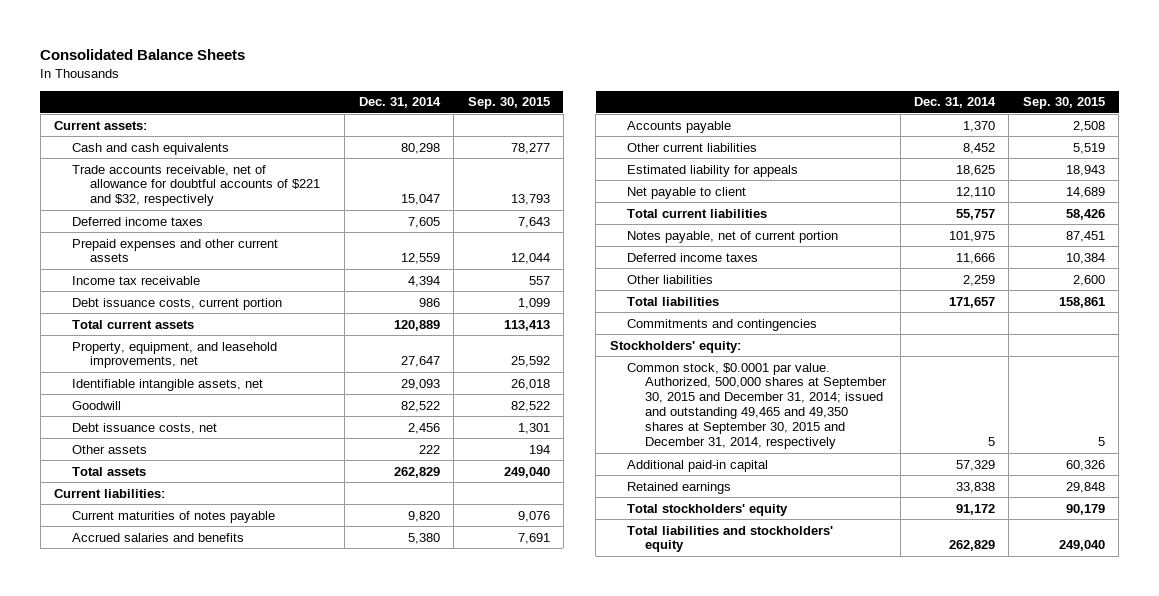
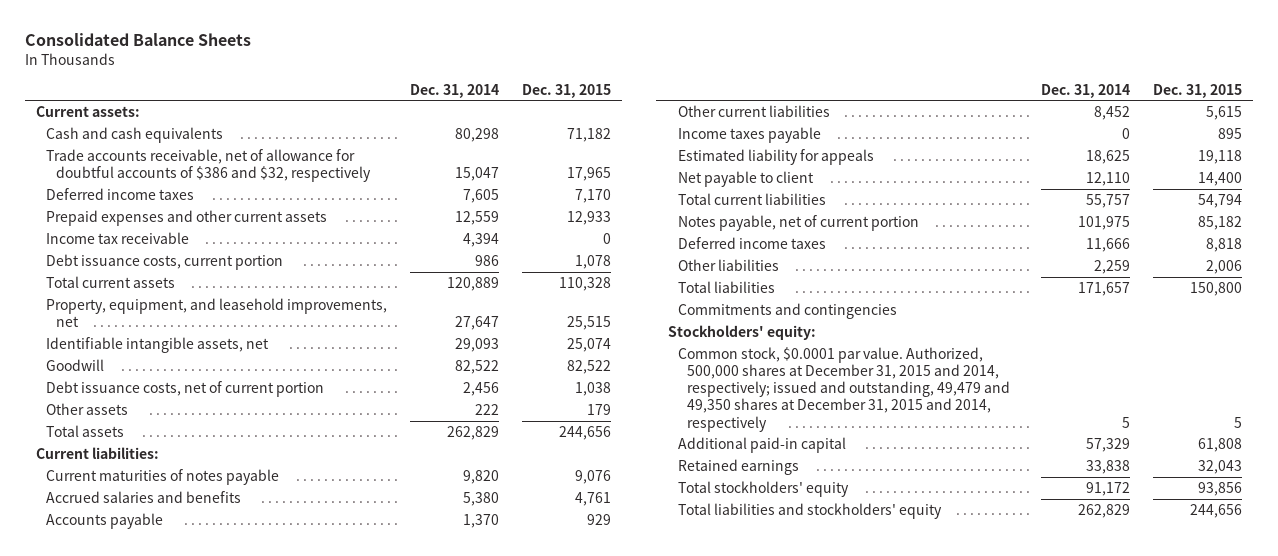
[467,97,550,110] Sep. 30, 2015 -> none
none -> [521,83,611,98] Dec. 31, 2015
[72,164,321,207] Trade accounts receivable, net of allowance for doubtful accounts of $221 and $32, respectively -> [46,148,371,183] Trade accounts receivable, net of allowance for doubtful accounts of $386 and $32, respectively
[72,422,218,434] Debt issuance costs, net -> [46,380,325,397] Debt issuance costs, net of current portion
none -> [677,126,821,143] Income taxes payable
[627,362,888,449] Common stock, $0.0001 par value. Authorized, 500,000 shares at September 30, 2015 and December 31, 2014; issued and outstanding 49,465 and 49,350 shares at September 30, 2015 and December 31, 2014, respectively -> [677,346,1011,432] Common stock, $0.0001 par value. Authorized, 500,000 shares at December 31, 2015 and 2014, respectively; issued and outstanding, 49,479 and 49,350 shares at December 31, 2015 and 2014, respectively

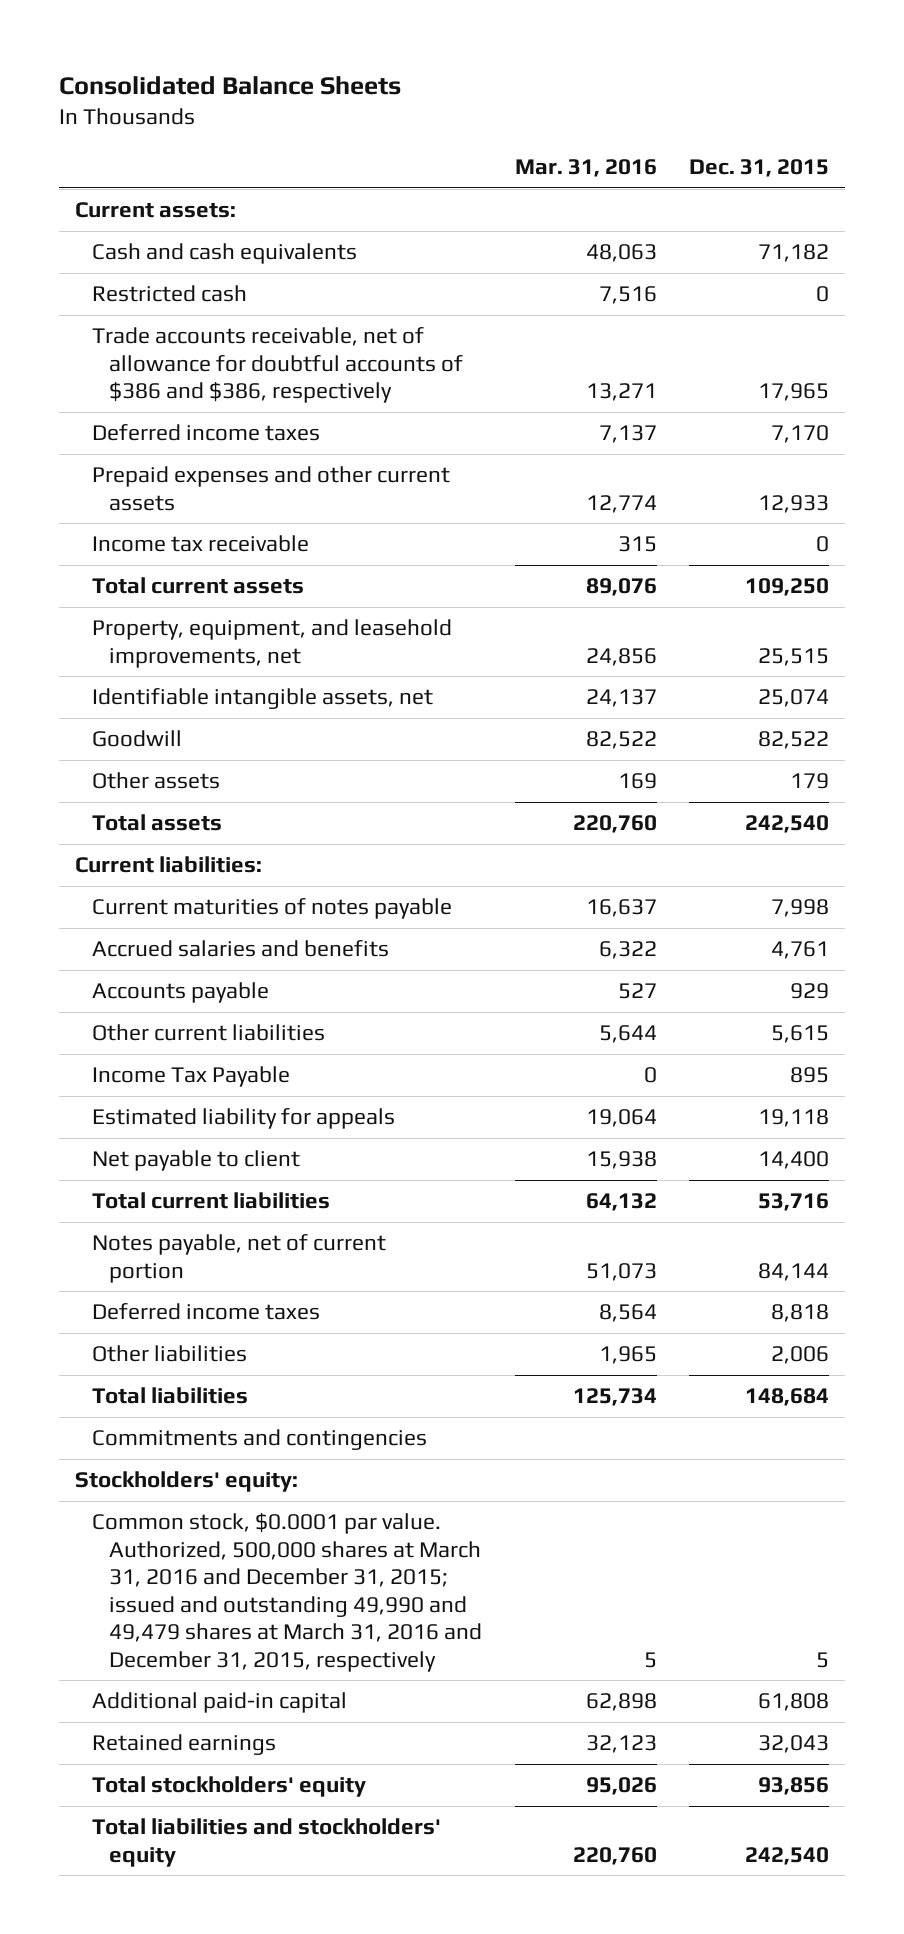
[409,83,499,98] Dec. 31, 2014 -> none
none -> [514,159,657,178] Mar. 31, 2016
none -> [92,285,248,303] Restricted cash
[46,148,371,183] Trade accounts receivable, net of allowance for doubtful accounts of $386 and $32, respectively -> [92,327,464,404] Trade accounts receivable, net of allowance for doubtful accounts of $386 and $386, respectively
[46,253,284,270] Debt issuance costs, current portion -> none
[558,276,611,291] 110,328 -> [744,578,829,597] 109,250
[46,380,325,397] Debt issuance costs, net of current portion -> none
[558,425,611,440] 244,656 -> [744,815,829,834] 242,540
[574,469,611,484] 9,076 -> [770,899,829,918] 7,998
[677,126,821,143] Income taxes payable -> [92,1066,291,1088] Income Tax Payable
[1198,193,1243,208] 54,794 -> [757,1193,829,1212] 53,716
[1198,215,1243,230] 85,182 -> [757,1262,829,1281] 84,144
[1190,281,1243,296] 150,800 -> [744,1388,829,1407] 148,684
[677,346,1011,432] Common stock, $0.0001 par value. Authorized, 500,000 shares at December 31, 2015 and 2014, respectively; issued and outstanding, 49,479 and 49,350 shares at December 31, 2015 and 2014, respectively -> [92,1513,483,1672] Common stock, $0.0001 par value. Authorized, 500,000 shares at March 31, 2016 and December 31, 2015; issued and outstanding 49,990 and 49,479 shares at March 31, 2016 and December 31, 2015, respectively
[1190,503,1243,518] 244,656 -> [744,1846,829,1865] 242,540

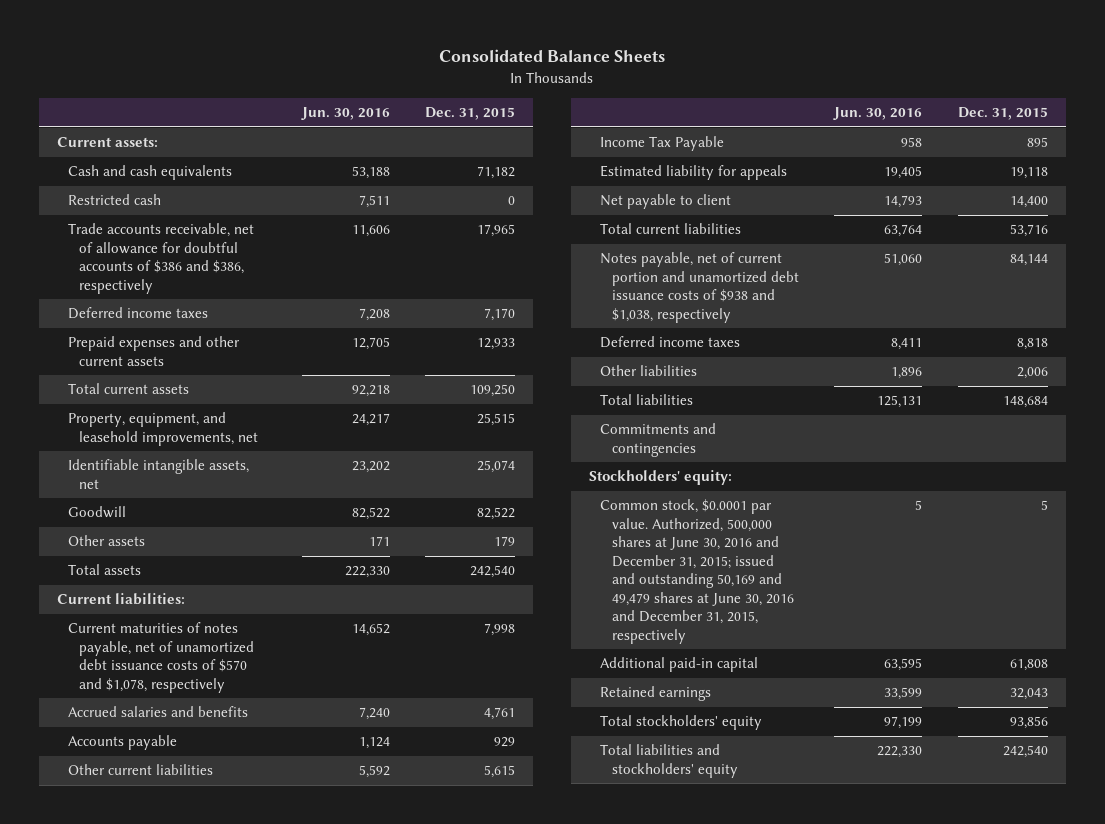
[514,159,657,178] Mar. 31, 2016 -> none
none -> [300,107,390,121] Jun. 30, 2016
[92,535,310,553] Income tax receivable -> none
[92,898,453,920] Current maturities of notes payable -> [67,622,255,693] Current maturities of notes payable, net of unamortized debt issuance costs of $570 and $1,078, respectively
[92,1234,387,1283] Notes payable, net of current portion -> [600,252,799,323] Notes payable, net of current portion and unamortized debt issuance costs of $938 and $1,038, respectively
[92,1513,483,1672] Common stock, $0.0001 par value. Authorized, 500,000 shares at March 31, 2016 and December 31, 2015; issued and outstanding 49,990 and 49,479 shares at March 31, 2016 and December 31, 2015, respectively -> [600,499,794,644] Common stock, $0.0001 par value. Authorized, 500,000 shares at June 30, 2016 and December 31, 2015; issued and outstanding 50,169 and 49,479 shares at June 30, 2016 and December 31, 2015, respectively

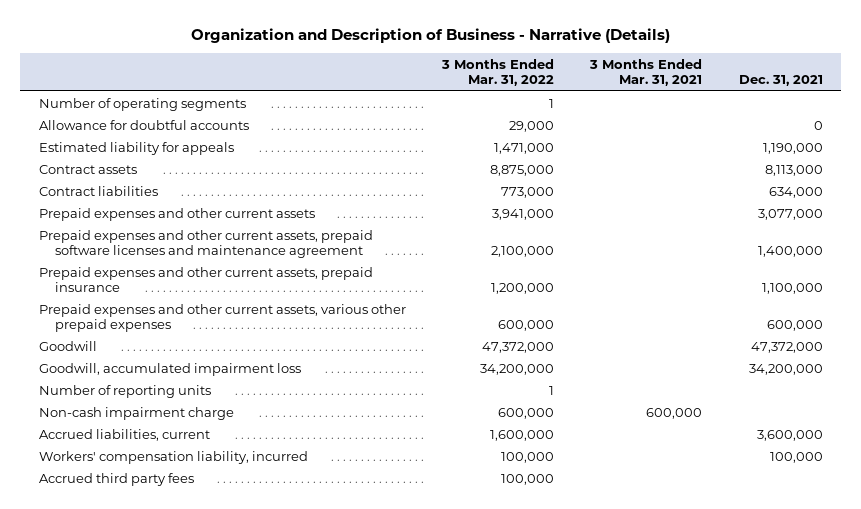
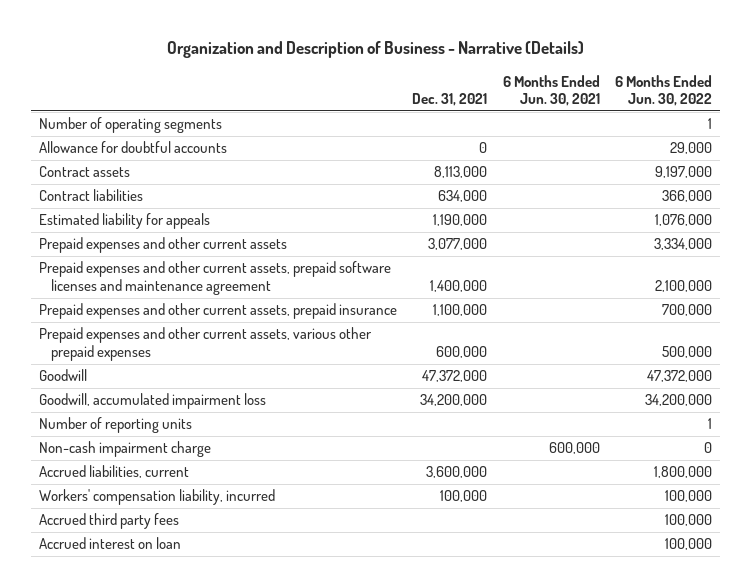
[440,59,554,87] 3 Months Ended Mar. 31, 2022 -> none
[589,59,703,87] 3 Months Ended Mar. 31, 2021 -> none
none -> [502,74,600,107] 6 Months Ended Jun. 30, 2021
none -> [615,74,713,107] 6 Months Ended Jun. 30, 2022
[38,141,234,155] Estimated liability for appeals -> [39,213,211,230] Estimated liability for appeals
none -> [39,537,182,550] Accrued interest on loan

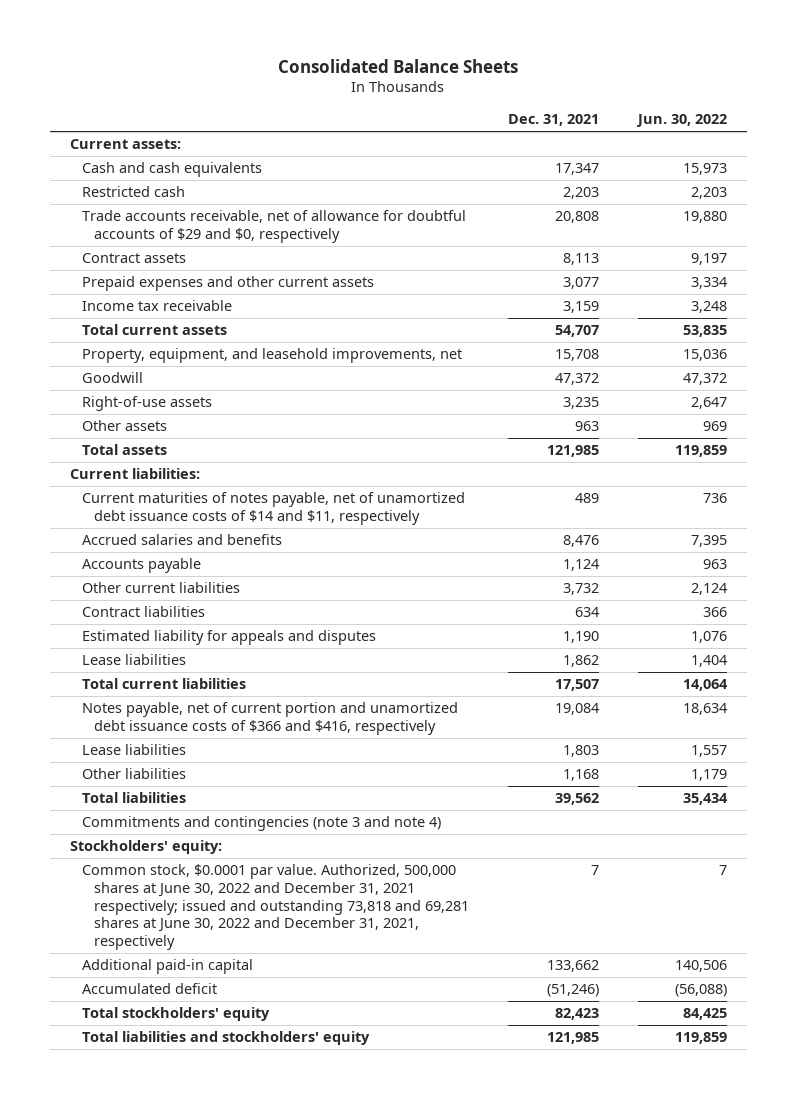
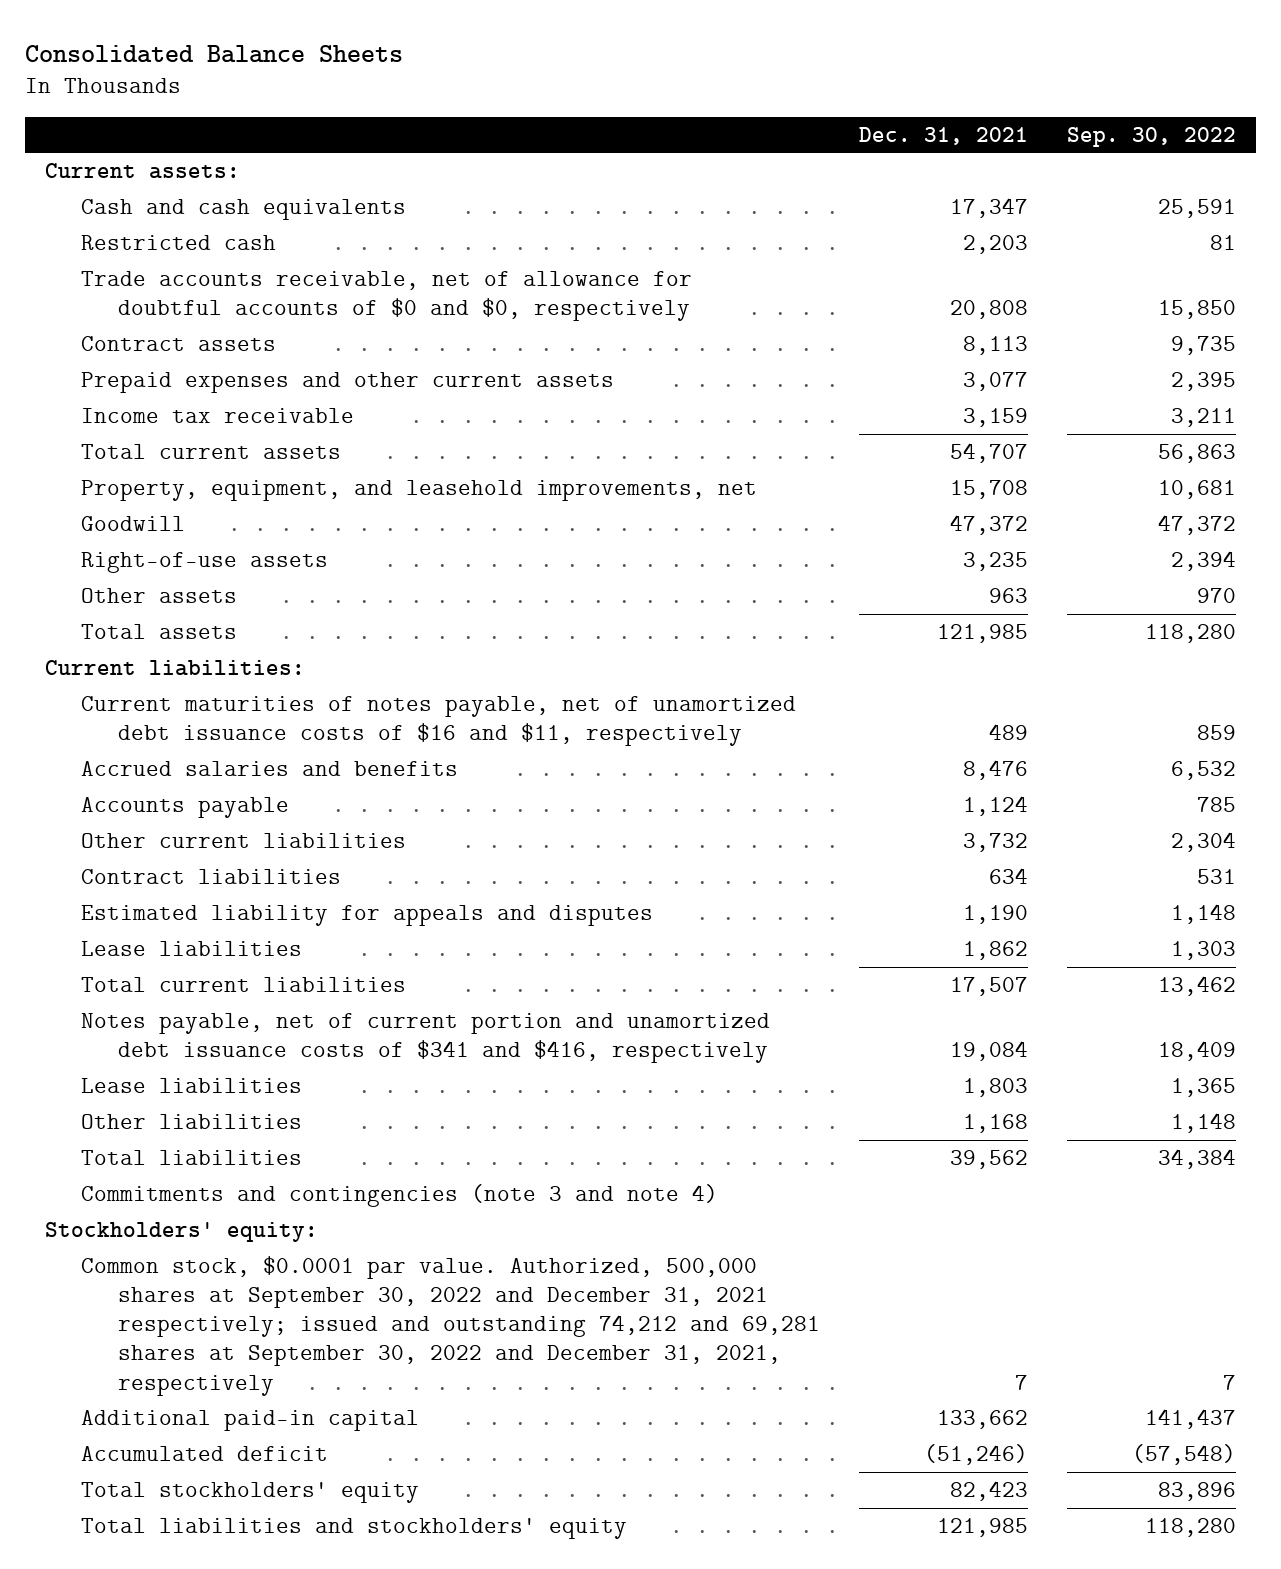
[635,114,727,128] Jun. 30, 2022 -> none
none -> [1067,126,1237,147] Sep. 30, 2022
[81,210,466,243] Trade accounts receivable, net of allowance for doubtful accounts of $29 and $0, respectively -> [81,271,693,322] Trade accounts receivable, net of allowance for doubtful accounts of $0 and $0, respectively
[81,492,465,525] Current maturities of notes payable, net of unamortized debt issuance costs of $14 and $11, respectively -> [81,696,797,747] Current maturities of notes payable, net of unamortized debt issuance costs of $16 and $11, respectively
[81,702,458,735] Notes payable, net of current portion and unamortized debt issuance costs of $366 and $416, respectively -> [81,1013,771,1064] Notes payable, net of current portion and unamortized debt issuance costs of $341 and $416, respectively
[81,864,469,950] Common stock, $0.0001 par value. Authorized, 500,000 shares at June 30, 2022 and December 31, 2021 respectively; issued and outstanding 73,818 and 69,281 shares at June 30, 2022 and December 31, 2021, respectively -> [81,1256,820,1396] Common stock, $0.0001 par value. Authorized, 500,000 shares at September 30, 2022 and December 31, 2021 respectively; issued and outstanding 74,212 and 69,281 shares at September 30, 2022 and December 31, 2021, respectively

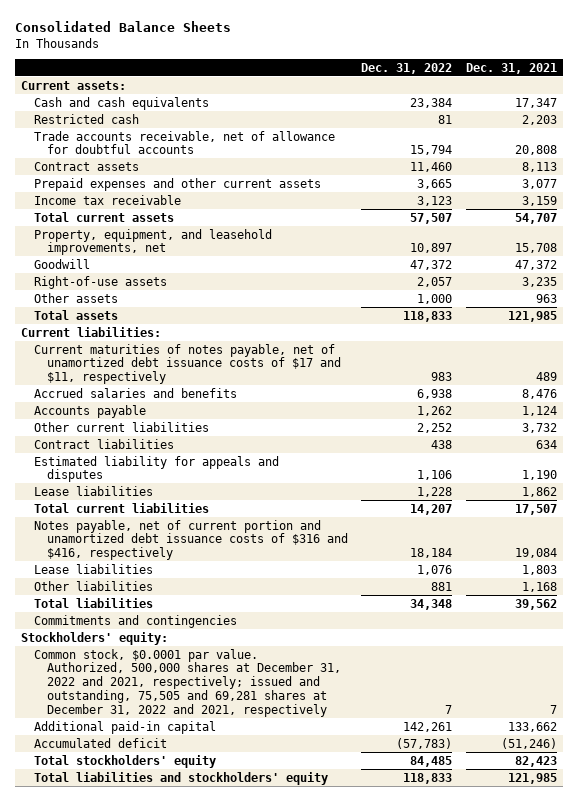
[1067,126,1237,147] Sep. 30, 2022 -> none
none -> [361,62,453,74] Dec. 31, 2022
[81,271,693,322] Trade accounts receivable, net of allowance for doubtful accounts of $0 and $0, respectively -> [34,130,336,155] Trade accounts receivable, net of allowance for doubtful accounts
[81,696,797,747] Current maturities of notes payable, net of unamortized debt issuance costs of $16 and $11, respectively -> [34,343,342,385] Current maturities of notes payable, net of unamortized debt issuance costs of $17 and $11, respectively
[81,1013,771,1064] Notes payable, net of current portion and unamortized debt issuance costs of $341 and $416, respectively -> [34,519,349,561] Notes payable, net of current portion and unamortized debt issuance costs of $316 and $416, respectively
[81,1184,719,1208] Commitments and contingencies (note 3 and note 4) -> [34,614,238,628] Commitments and contingencies
[81,1256,820,1396] Common stock, $0.0001 par value. Authorized, 500,000 shares at September 30, 2022 and December 31, 2021 respectively; issued and outstanding 74,212 and 69,281 shares at September 30, 2022 and December 31, 2021, respectively -> [34,648,342,717] Common stock, $0.0001 par value. Authorized, 500,000 shares at December 31, 2022 and 2021, respectively; issued and outstanding, 75,505 and 69,281 shares at December 31, 2022 and 2021, respectively

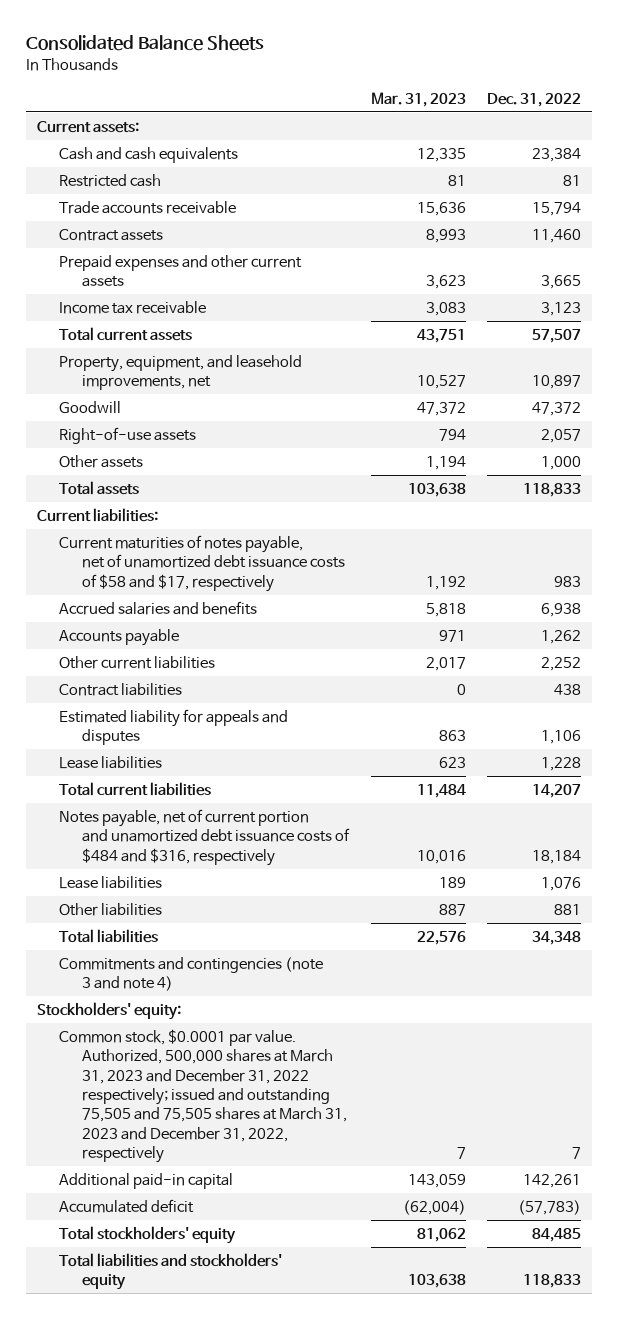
[465,62,557,74] Dec. 31, 2021 -> none
none -> [370,91,466,107] Mar. 31, 2023
[34,130,336,155] Trade accounts receivable, net of allowance for doubtful accounts -> [59,200,237,214] Trade accounts receivable
[34,343,342,385] Current maturities of notes payable, net of unamortized debt issuance costs of $17 and $11, respectively -> [59,534,345,592] Current maturities of notes payable, net of unamortized debt issuance costs of $58 and $17, respectively
[34,519,349,561] Notes payable, net of current portion and unamortized debt issuance costs of $316 and $416, respectively -> [59,808,350,866] Notes payable, net of current portion and unamortized debt issuance costs of $484 and $316, respectively
[34,614,238,628] Commitments and contingencies -> [59,956,324,992] Commitments and contingencies (note 3 and note 4)
[34,648,342,717] Common stock, $0.0001 par value. Authorized, 500,000 shares at December 31, 2022 and 2021, respectively; issued and outstanding, 75,505 and 69,281 shares at December 31, 2022 and 2021, respectively -> [59,1028,347,1164] Common stock, $0.0001 par value. Authorized, 500,000 shares at March 31, 2023 and December 31, 2022 respectively; issued and outstanding 75,505 and 75,505 shares at March 31, 2023 and December 31, 2022, respectively

